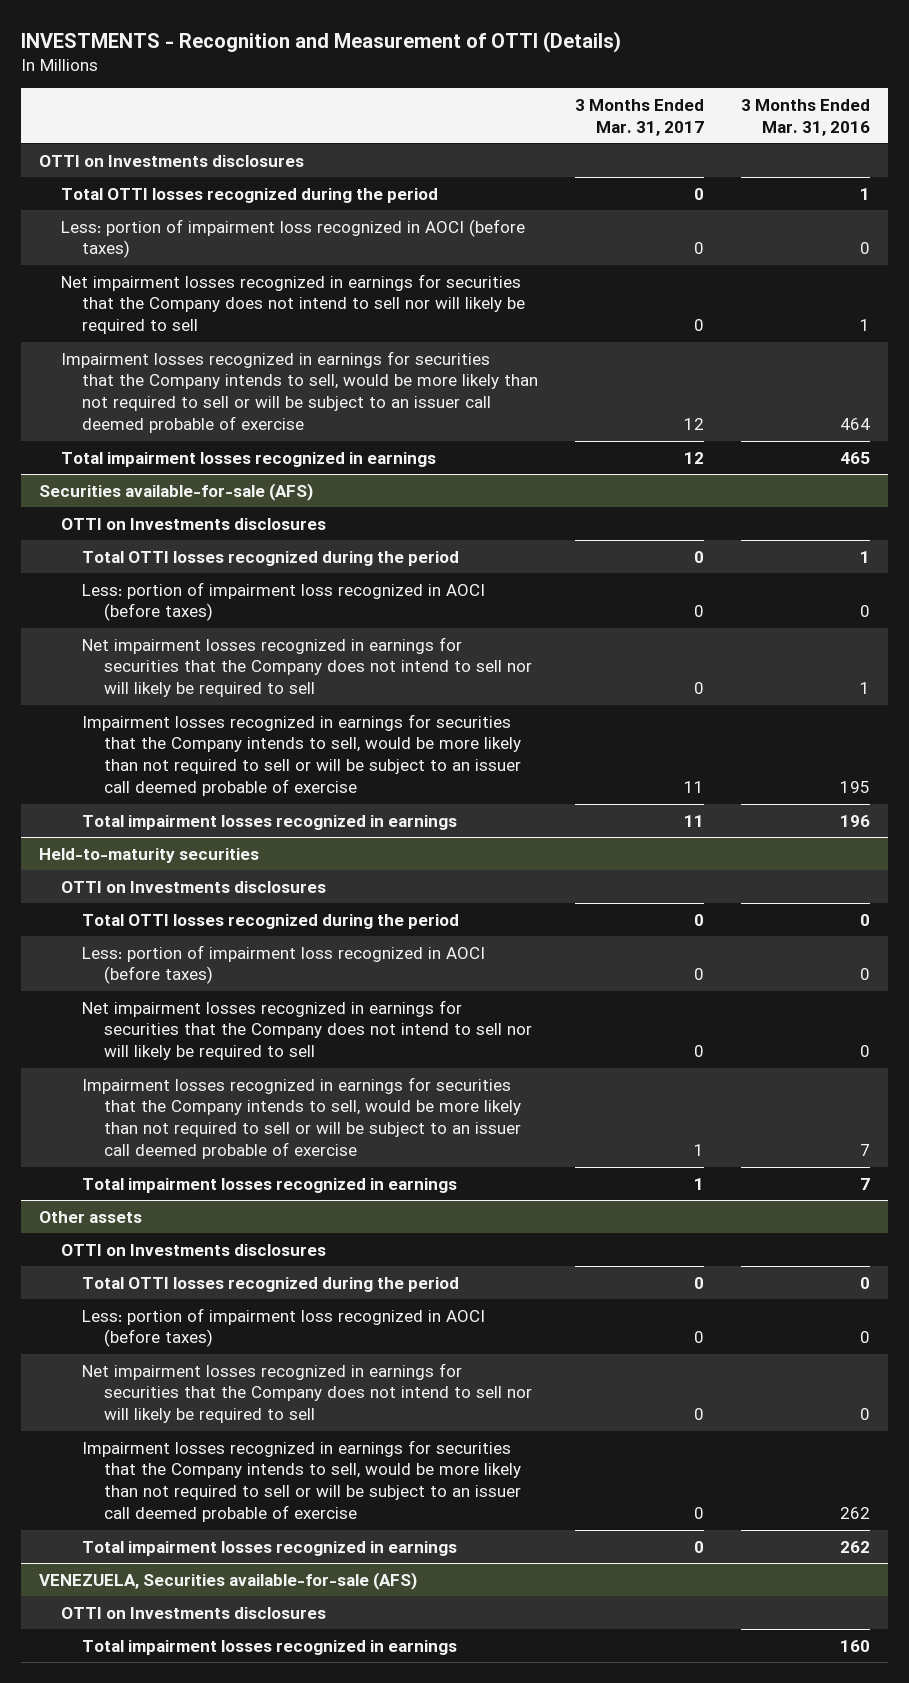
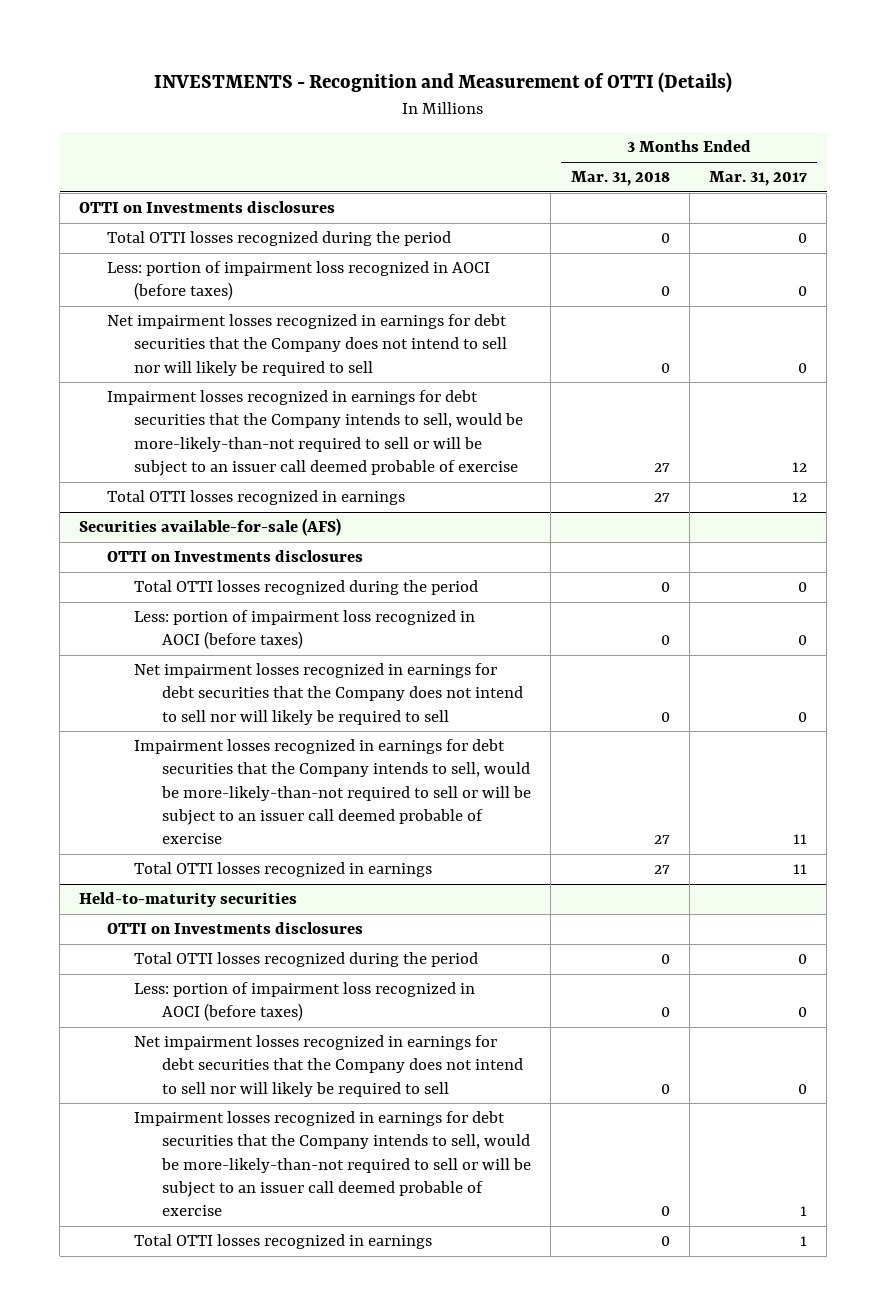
[741,98,871,136] 3 Months Ended Mar. 31, 2016 -> none
none -> [570,171,670,187] Mar. 31, 2018
[60,273,526,335] Net impairment losses recognized in earnings for securities that the Company does not intend to sell nor will likely be required to sell -> [106,314,508,376] Net impairment losses recognized in earnings for debt securities that the Company does not intend to sell nor will likely be required to sell
[60,350,539,434] Impairment losses recognized in earnings for securities that the Company intends to sell, would be more likely than not required to sell or will be subject to an issuer call deemed probable of exercise -> [106,390,524,476] Impairment losses recognized in earnings for debt securities that the Company intends to sell, would be more-likely-than-not required to sell or will be subject to an issuer call deemed probable of exercise
[60,451,436,467] Total impairment losses recognized in earnings -> [106,490,405,506] Total OTTI losses recognized in earnings
[82,636,533,698] Net impairment losses recognized in earnings for securities that the Company does not intend to sell nor will likely be required to sell -> [134,663,524,725] Net impairment losses recognized in earnings for debt securities that the Company does not intend to sell nor will likely be required to sell
[82,713,522,797] Impairment losses recognized in earnings for securities that the Company intends to sell, would be more likely than not required to sell or will be subject to an issuer call deemed probable of exercise -> [134,739,532,845] Impairment losses recognized in earnings for debt securities that the Company intends to sell, would be more-likely-than-not required to sell or will be subject to an issuer call deemed probable of exercise
[82,814,458,830] Total impairment losses recognized in earnings -> [134,862,433,878] Total OTTI losses recognized in earnings
[39,1210,143,1223] Other assets -> none
[60,1243,326,1256] OTTI on Investments disclosures -> none
[82,1276,460,1292] Total OTTI losses recognized during the period -> none
[82,1307,486,1348] Less: portion of impairment loss recognized in AOCI (before taxes) -> none
[82,1362,533,1424] Net impairment losses recognized in earnings for securities that the Company does not intend to sell nor will likely be required to sell -> none
[82,1439,522,1523] Impairment losses recognized in earnings for securities that the Company intends to sell, would be more likely than not required to sell or will be subject to an issuer call deemed probable of exercise -> none
[82,1540,458,1556] Total impairment losses recognized in earnings -> none
[39,1571,418,1590] VENEZUELA, Securities available-for-sale (AFS) -> none
[60,1606,326,1619] OTTI on Investments disclosures -> none
[82,1639,458,1655] Total impairment losses recognized in earnings -> none
[82,999,533,1061] Net impairment losses recognized in earnings for securities that the Company does not intend to sell nor will likely be required to sell -> [134,1035,524,1097] Net impairment losses recognized in earnings for debt securities that the Company does not intend to sell nor will likely be required to sell
[82,1076,522,1160] Impairment losses recognized in earnings for securities that the Company intends to sell, would be more likely than not required to sell or will be subject to an issuer call deemed probable of exercise -> [134,1111,532,1217] Impairment losses recognized in earnings for debt securities that the Company intends to sell, would be more-likely-than-not required to sell or will be subject to an issuer call deemed probable of exercise
[82,1177,458,1193] Total impairment losses recognized in earnings -> [134,1234,433,1250] Total OTTI losses recognized in earnings

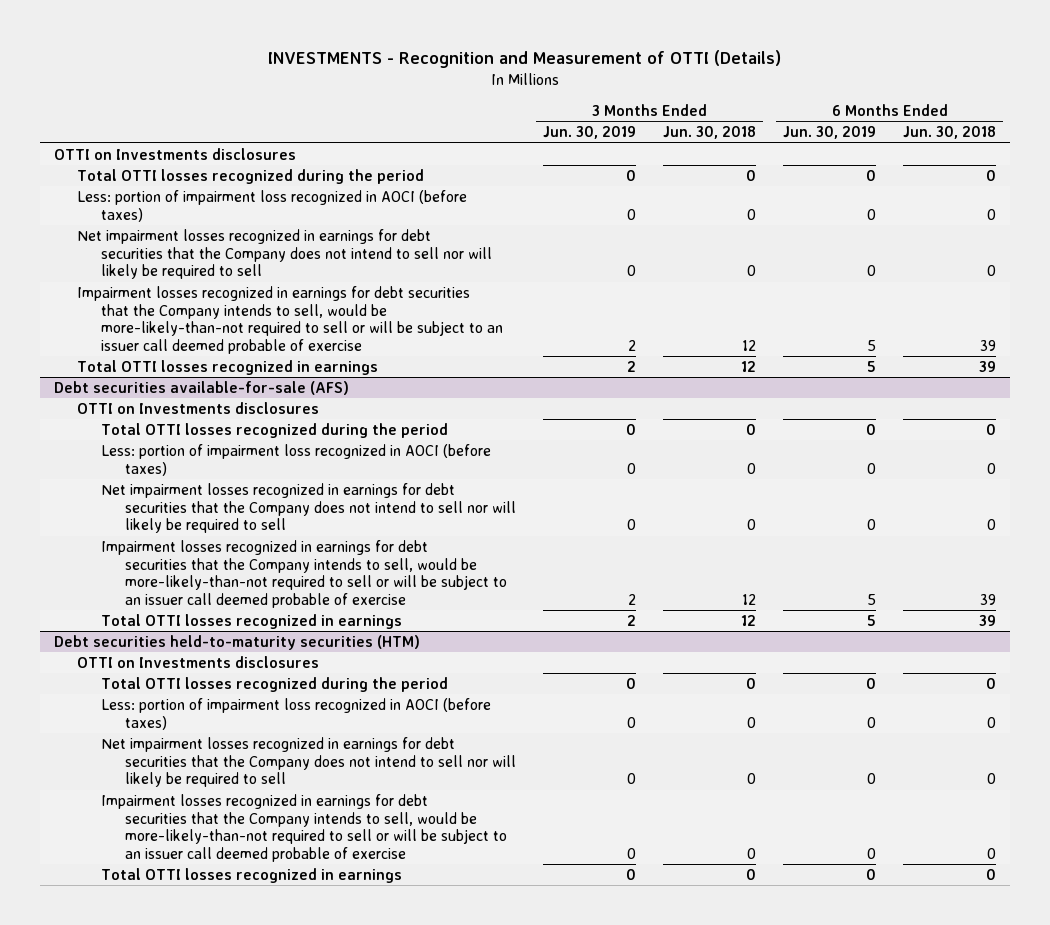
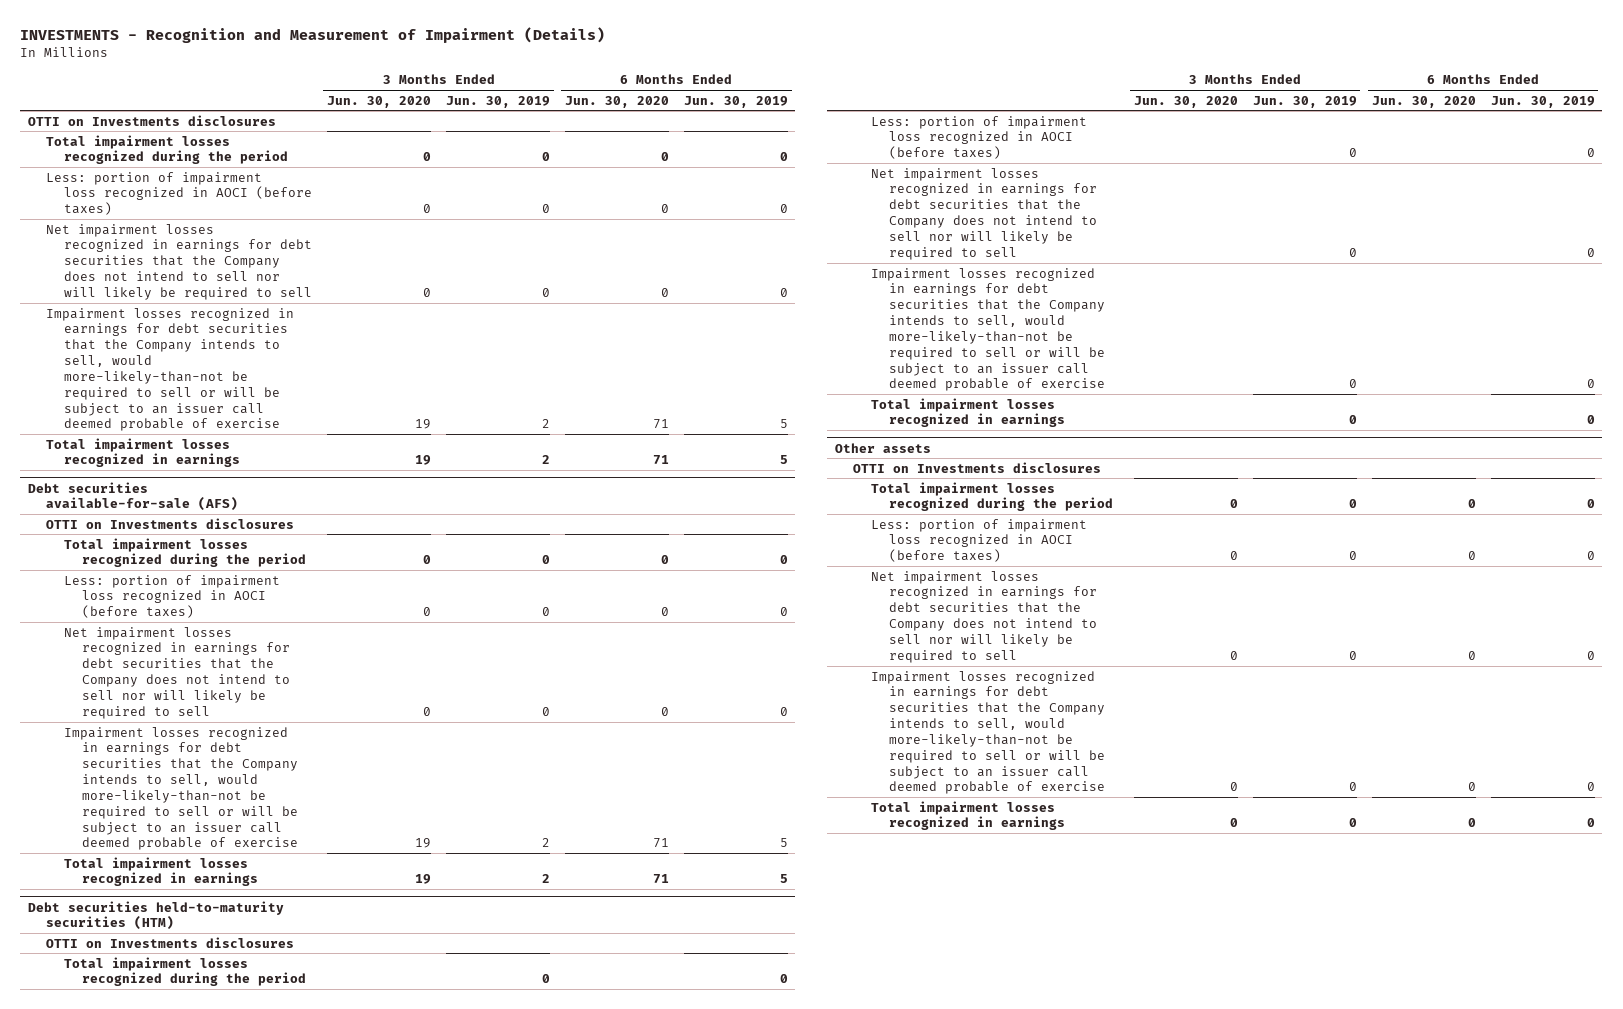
[268,49,782,68] INVESTMENTS - Recognition and Measurement of OTTI (Details) -> [20,27,606,44] INVESTMENTS - Recognition and Measurement of Impairment (Details)
[663,126,757,140] Jun. 30, 2018 -> none
[903,126,997,140] Jun. 30, 2018 -> none
none -> [327,95,432,108] Jun. 30, 2020
none -> [565,95,670,108] Jun. 30, 2020
[77,168,425,184] Total OTTI losses recognized during the period -> [46,134,289,165] Total impairment losses recognized during the period
[77,285,504,354] Impairment losses recognized in earnings for debt securities that the Company intends to sell, would be more-likely-than-not required to sell or will be subject to an issuer call deemed probable of exercise -> [46,307,295,432] Impairment losses recognized in earnings for debt securities that the Company intends to sell, would more-likely-than-not be required to sell or will be subject to an issuer call deemed probable of exercise
[77,359,379,375] Total OTTI losses recognized in earnings -> [46,437,241,468] Total impairment losses recognized in earnings
[101,422,449,438] Total OTTI losses recognized during the period -> [64,537,307,568] Total impairment losses recognized during the period
[101,539,507,608] Impairment losses recognized in earnings for debt securities that the Company intends to sell, would be more-likely-than-not required to sell or will be subject to an issuer call deemed probable of exercise -> [64,726,299,851] Impairment losses recognized in earnings for debt securities that the Company intends to sell, would more-likely-than-not be required to sell or will be subject to an issuer call deemed probable of exercise
[101,613,403,629] Total OTTI losses recognized in earnings -> [64,856,259,887] Total impairment losses recognized in earnings
[101,676,449,692] Total OTTI losses recognized during the period -> [64,956,307,987] Total impairment losses recognized during the period
[101,793,507,862] Impairment losses recognized in earnings for debt securities that the Company intends to sell, would be more-likely-than-not required to sell or will be subject to an issuer call deemed probable of exercise -> [870,267,1105,392] Impairment losses recognized in earnings for debt securities that the Company intends to sell, would more-likely-than-not be required to sell or will be subject to an issuer call deemed probable of exercise
[101,867,403,883] Total OTTI losses recognized in earnings -> [870,397,1065,428] Total impairment losses recognized in earnings
none -> [834,442,931,453] Other assets
none -> [852,461,1101,473] OTTI on Investments disclosures
none -> [870,481,1113,512] Total impairment losses recognized during the period
none -> [870,518,1087,563] Less: portion of impairment loss recognized in AOCI (before taxes)
none -> [870,570,1097,663] Net impairment losses recognized in earnings for debt securities that the Company does not intend to sell nor will likely be required to sell
none -> [870,670,1105,795] Impairment losses recognized in earnings for debt securities that the Company intends to sell, would more-likely-than-not be required to sell or will be subject to an issuer call deemed probable of exercise
none -> [870,800,1065,831] Total impairment losses recognized in earnings

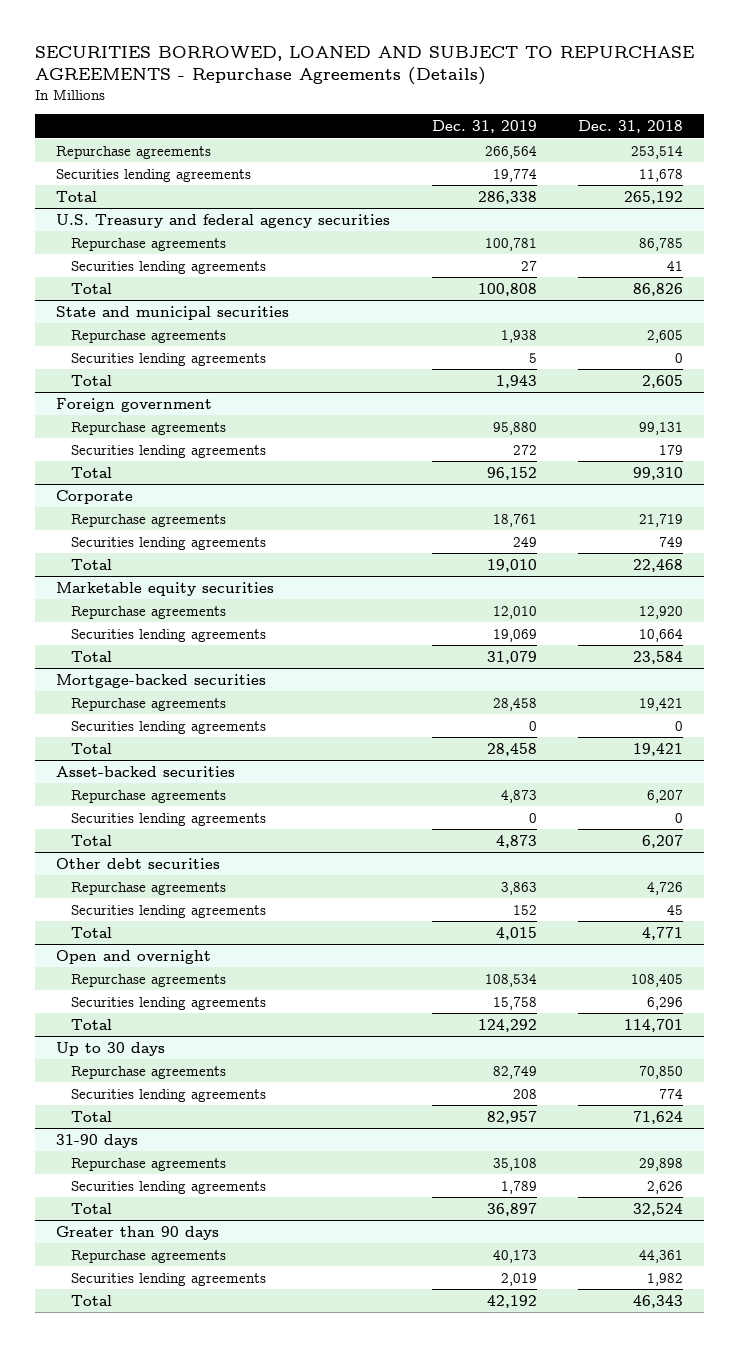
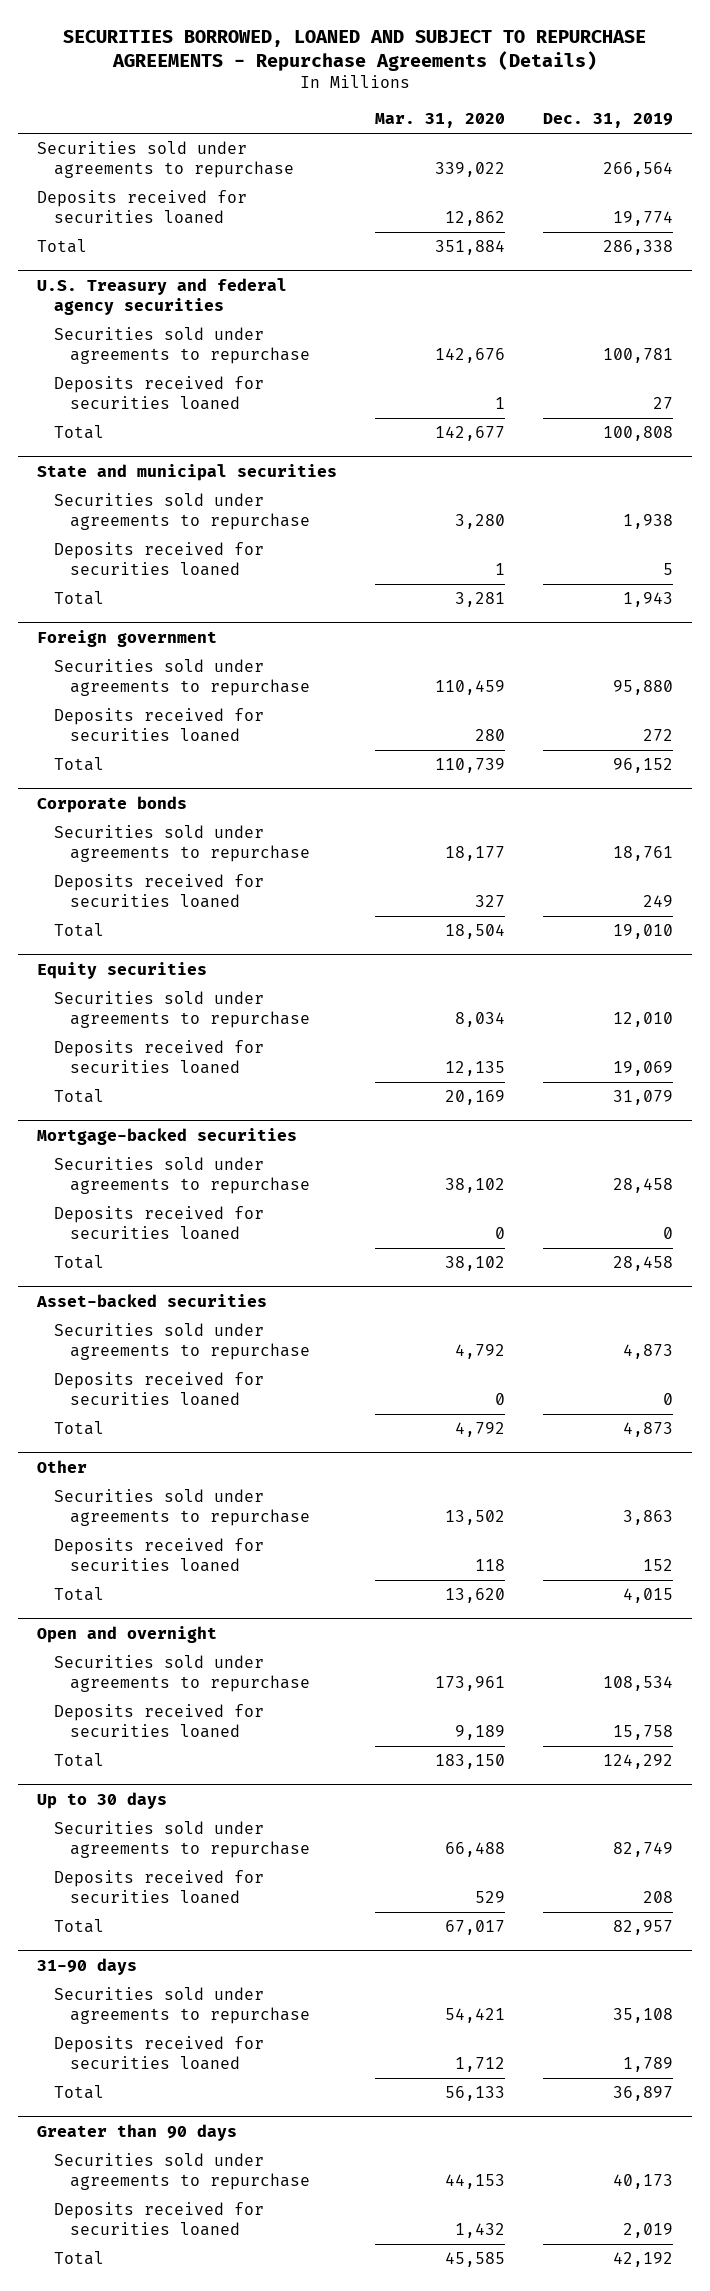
[578,120,684,134] Dec. 31, 2018 -> none
none -> [375,113,506,129] Mar. 31, 2020
[56,145,212,159] Repurchase agreements -> [37,141,294,178] Securities sold under agreements to repurchase
[56,168,252,182] Securities lending agreements -> [37,190,248,224] Deposits received for securities loaned
[71,237,227,251] Repurchase agreements -> [53,327,311,364] Securities sold under agreements to repurchase
[71,260,267,274] Securities lending agreements -> [53,376,264,410] Deposits received for securities loaned
[71,329,227,343] Repurchase agreements -> [53,493,311,530] Securities sold under agreements to repurchase
[71,352,267,366] Securities lending agreements -> [53,542,264,576] Deposits received for securities loaned
[71,421,227,435] Repurchase agreements -> [53,659,311,696] Securities sold under agreements to repurchase
[71,444,267,458] Securities lending agreements -> [53,708,264,742] Deposits received for securities loaned
[56,489,134,504] Corporate -> [37,795,188,813] Corporate bonds
[71,513,227,527] Repurchase agreements -> [53,825,311,862] Securities sold under agreements to repurchase
[71,536,267,550] Securities lending agreements -> [53,874,264,908] Deposits received for securities loaned
[56,581,275,596] Marketable equity securities -> [37,961,208,979] Equity securities
[71,605,227,619] Repurchase agreements -> [53,991,311,1028] Securities sold under agreements to repurchase
[71,628,267,642] Securities lending agreements -> [53,1040,264,1074] Deposits received for securities loaned
[71,697,227,711] Repurchase agreements -> [53,1157,311,1194] Securities sold under agreements to repurchase
[71,720,267,734] Securities lending agreements -> [53,1206,264,1240] Deposits received for securities loaned
[71,789,227,803] Repurchase agreements -> [53,1323,311,1360] Securities sold under agreements to repurchase
[71,812,267,826] Securities lending agreements -> [53,1372,264,1406] Deposits received for securities loaned
[56,857,221,869] Other debt securities -> [37,1459,88,1473] Other
[71,881,227,895] Repurchase agreements -> [53,1489,311,1526] Securities sold under agreements to repurchase
[71,904,267,918] Securities lending agreements -> [53,1538,264,1572] Deposits received for securities loaned
[71,973,227,987] Repurchase agreements -> [53,1655,311,1692] Securities sold under agreements to repurchase
[71,996,267,1010] Securities lending agreements -> [53,1704,264,1738] Deposits received for securities loaned
[71,1065,227,1079] Repurchase agreements -> [53,1821,311,1858] Securities sold under agreements to repurchase
[71,1088,267,1102] Securities lending agreements -> [53,1870,264,1904] Deposits received for securities loaned
[71,1157,227,1171] Repurchase agreements -> [53,1987,311,2024] Securities sold under agreements to repurchase
[71,1180,267,1194] Securities lending agreements -> [53,2036,264,2070] Deposits received for securities loaned
[71,1249,227,1263] Repurchase agreements -> [53,2153,311,2190] Securities sold under agreements to repurchase
[71,1272,267,1286] Securities lending agreements -> [53,2202,264,2236] Deposits received for securities loaned

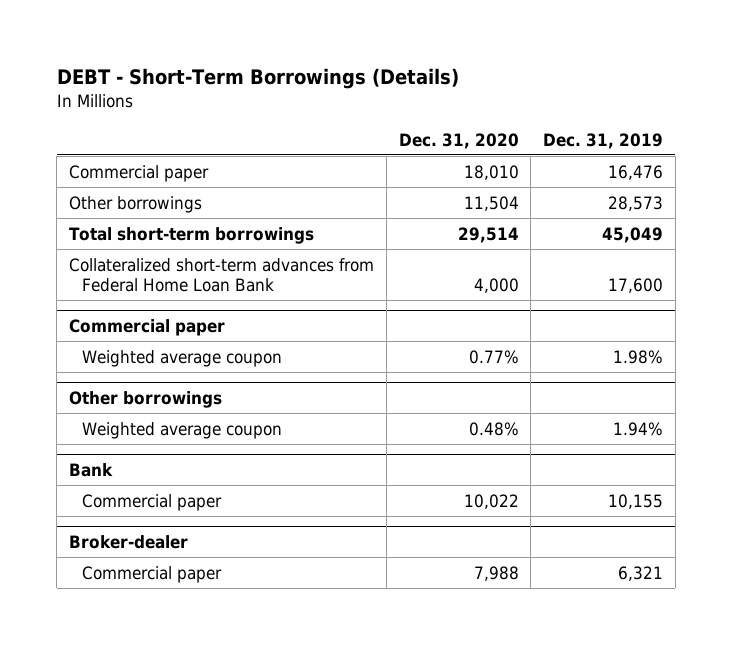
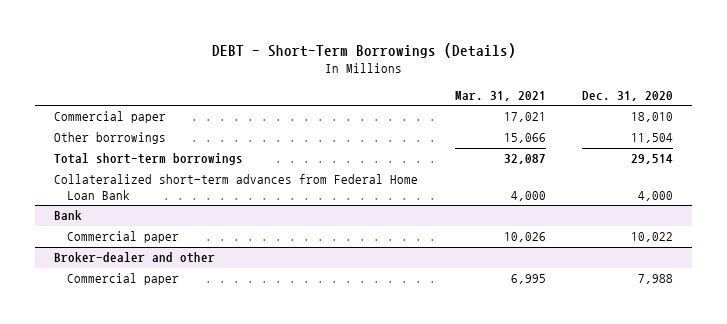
[543,132,664,149] Dec. 31, 2019 -> none
none -> [454,91,546,102] Mar. 31, 2021
[69,318,226,336] Commercial paper -> none
[82,349,283,367] Weighted average coupon -> none
[69,390,223,408] Other borrowings -> none
[82,421,283,439] Weighted average coupon -> none
[69,534,189,549] Broker-dealer -> [53,252,215,264] Broker-dealer and other

